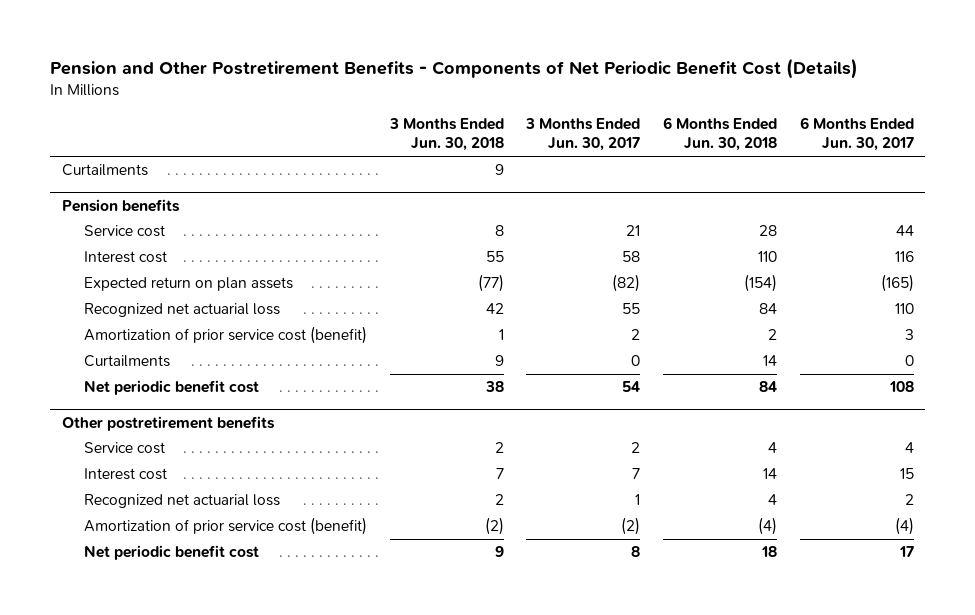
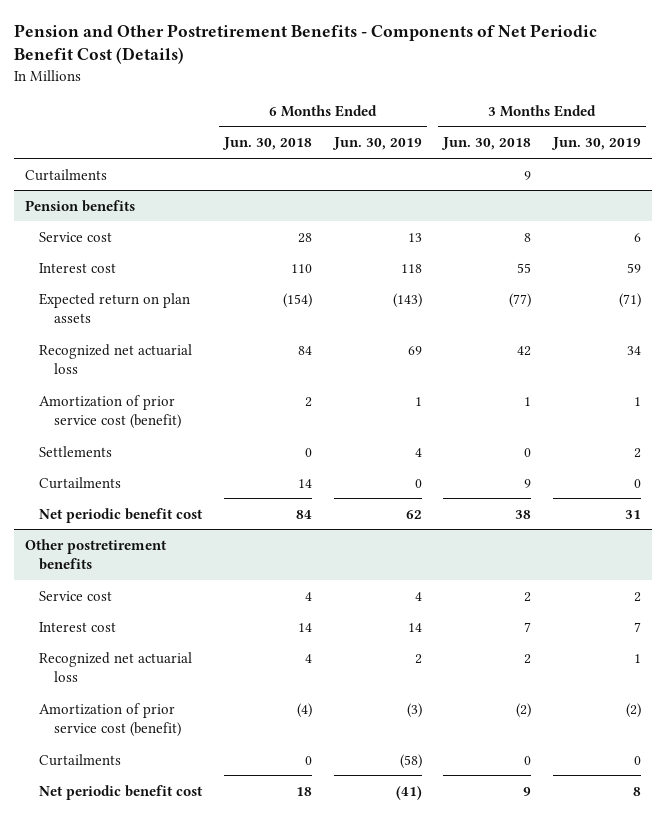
[525,118,641,152] 3 Months Ended Jun. 30, 2017 -> none
[799,117,914,152] 6 Months Ended Jun. 30, 2017 -> none
none -> [331,137,422,151] Jun. 30, 2019
none -> [550,137,641,151] Jun. 30, 2019
none -> [39,445,113,457] Settlements
none -> [39,753,122,766] Curtailments

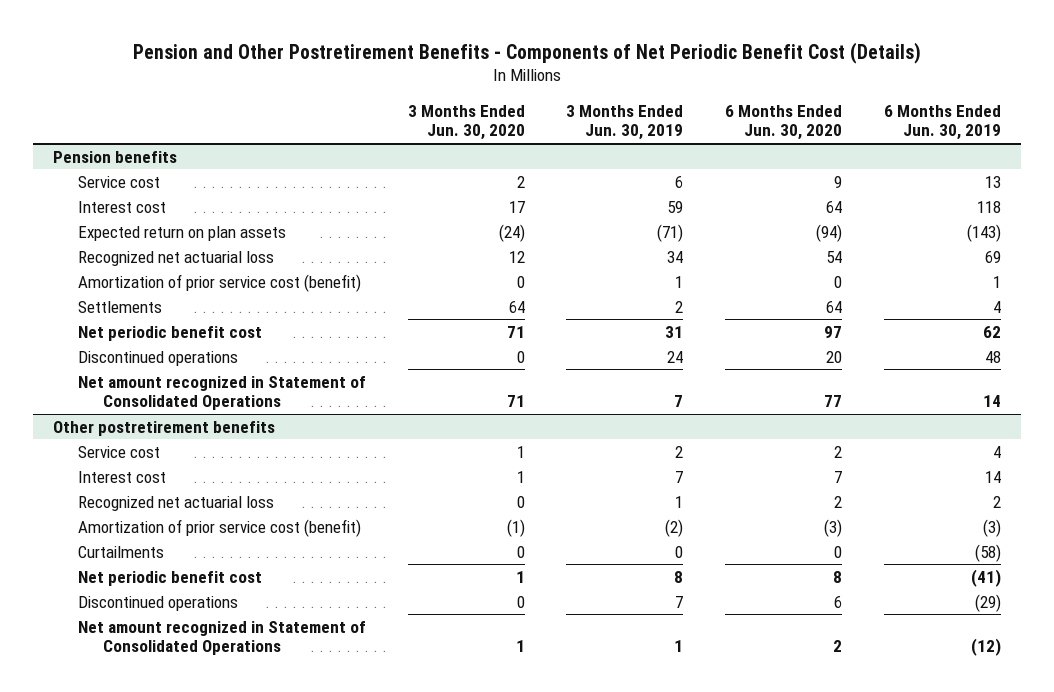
[221,137,312,151] Jun. 30, 2018 -> none
[441,137,532,151] Jun. 30, 2018 -> none
none -> [407,104,525,141] 3 Months Ended Jun. 30, 2020
none -> [724,104,842,141] 6 Months Ended Jun. 30, 2020
[24,168,107,181] Curtailments -> none
[39,476,122,489] Curtailments -> none
none -> [78,350,239,366] Discontinued operations
none -> [78,375,367,411] Net amount recognized in Statement of Consolidated Operations
none -> [78,595,239,611] Discontinued operations
none -> [78,620,367,656] Net amount recognized in Statement of Consolidated Operations

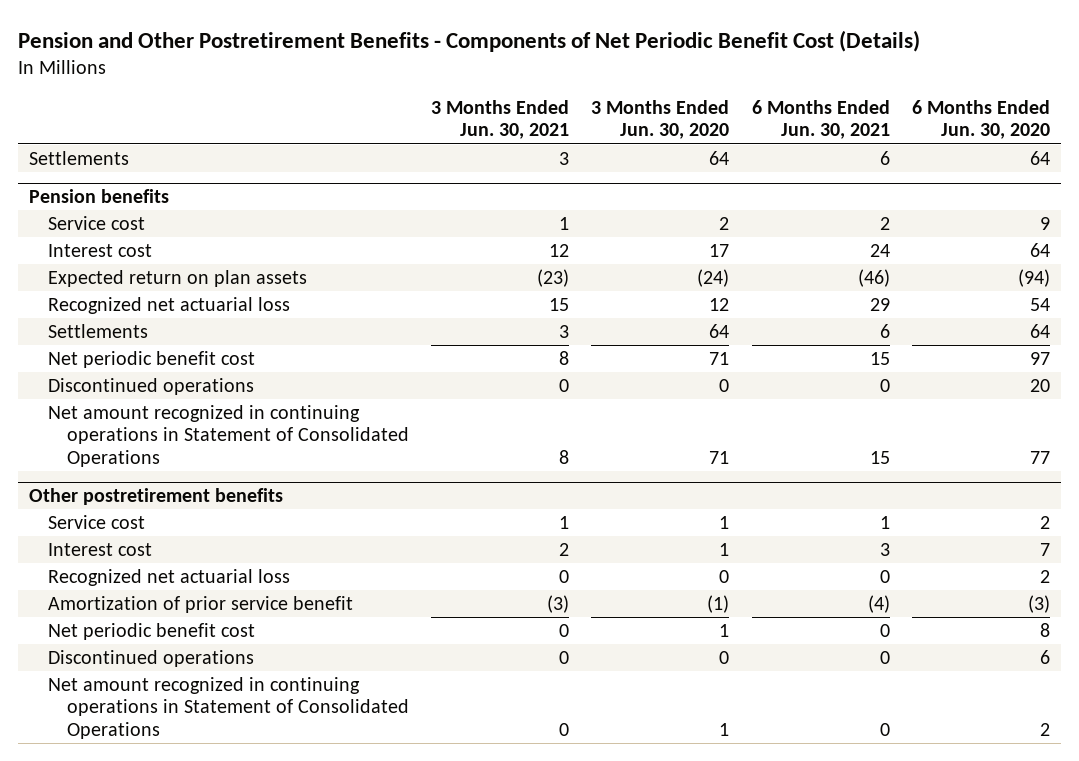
[566,104,684,141] 3 Months Ended Jun. 30, 2019 -> none
[883,104,1001,141] 6 Months Ended Jun. 30, 2019 -> none
none -> [431,99,570,140] 3 Months Ended Jun. 30, 2021
none -> [751,99,890,140] 6 Months Ended Jun. 30, 2021
none -> [28,150,129,165] Settlements
[78,273,362,292] Amortization of prior service cost (benefit) -> none
[78,375,367,411] Net amount recognized in Statement of Consolidated Operations -> [48,404,410,467] Net amount recognized in continuing operations in Statement of Consolidated Operations
[78,545,165,558] Curtailments -> none
[78,518,362,537] Amortization of prior service cost (benefit) -> [48,595,354,613] Amortization of prior service benefit
[78,620,367,656] Net amount recognized in Statement of Consolidated Operations -> [48,676,410,739] Net amount recognized in continuing operations in Statement of Consolidated Operations

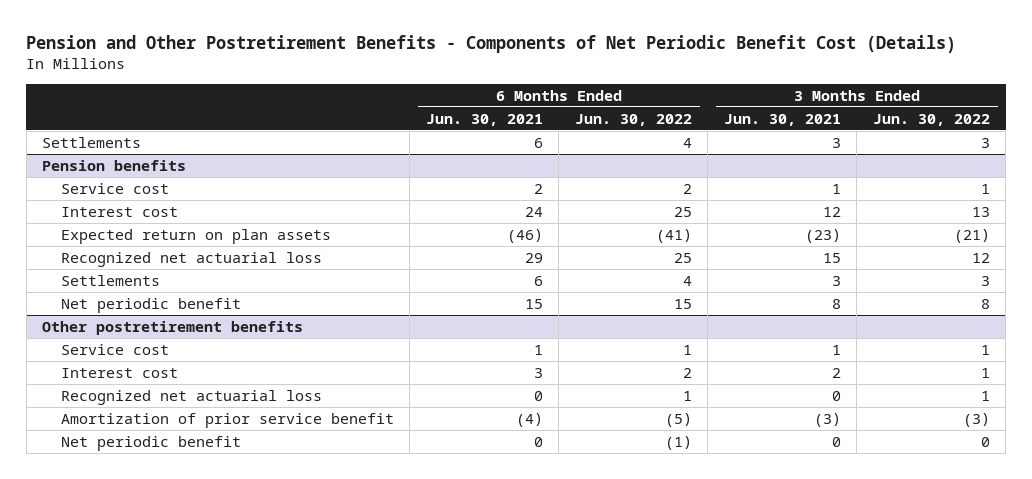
[591,99,730,140] 3 Months Ended Jun. 30, 2020 -> none
[911,99,1050,140] 6 Months Ended Jun. 30, 2020 -> none
none -> [574,113,692,126] Jun. 30, 2022
none -> [872,113,990,126] Jun. 30, 2022
[48,377,255,395] Discontinued operations -> none
[48,404,410,467] Net amount recognized in continuing operations in Statement of Consolidated Operations -> none
[48,350,256,368] Net periodic benefit cost -> [60,297,241,313] Net periodic benefit
[48,649,255,667] Discontinued operations -> none
[48,676,410,739] Net amount recognized in continuing operations in Statement of Consolidated Operations -> none
[48,622,256,640] Net periodic benefit cost -> [60,435,241,451] Net periodic benefit

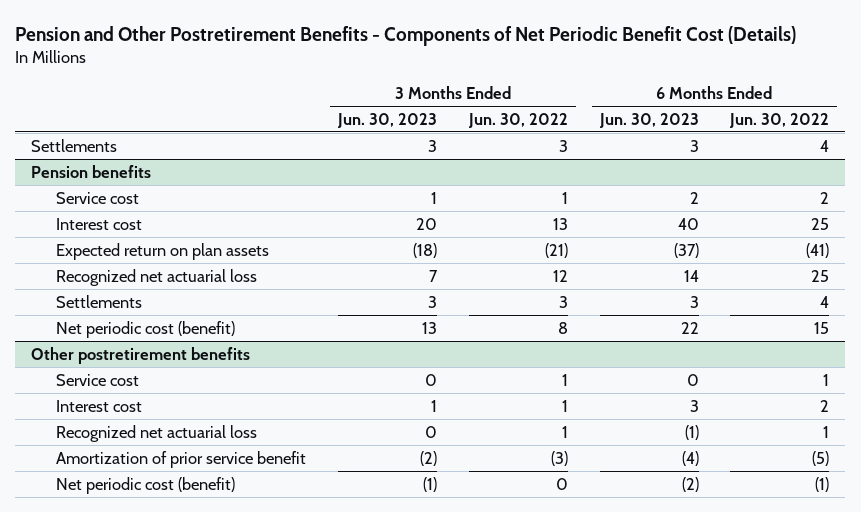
[425,113,543,126] Jun. 30, 2021 -> none
[723,113,841,126] Jun. 30, 2021 -> none
none -> [336,112,437,128] Jun. 30, 2023
none -> [598,112,699,128] Jun. 30, 2023
[60,297,241,313] Net periodic benefit -> [55,320,235,338] Net periodic cost (benefit)
[60,435,241,451] Net periodic benefit -> [55,476,235,494] Net periodic cost (benefit)

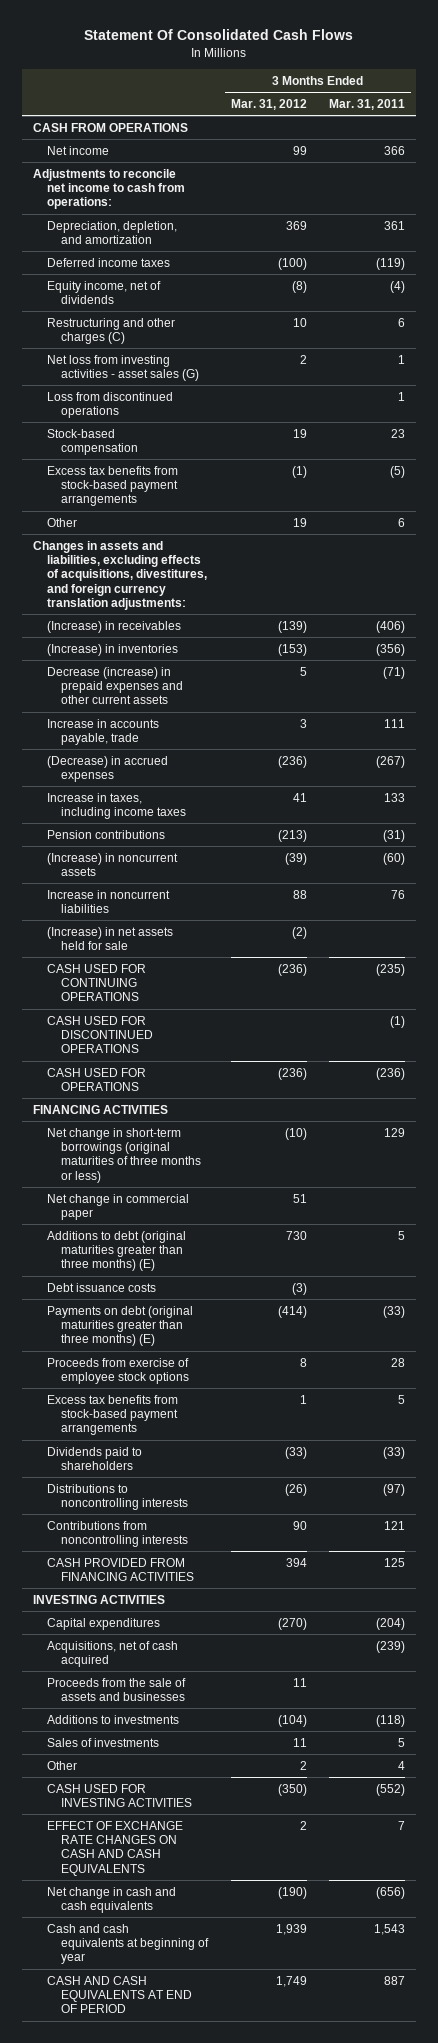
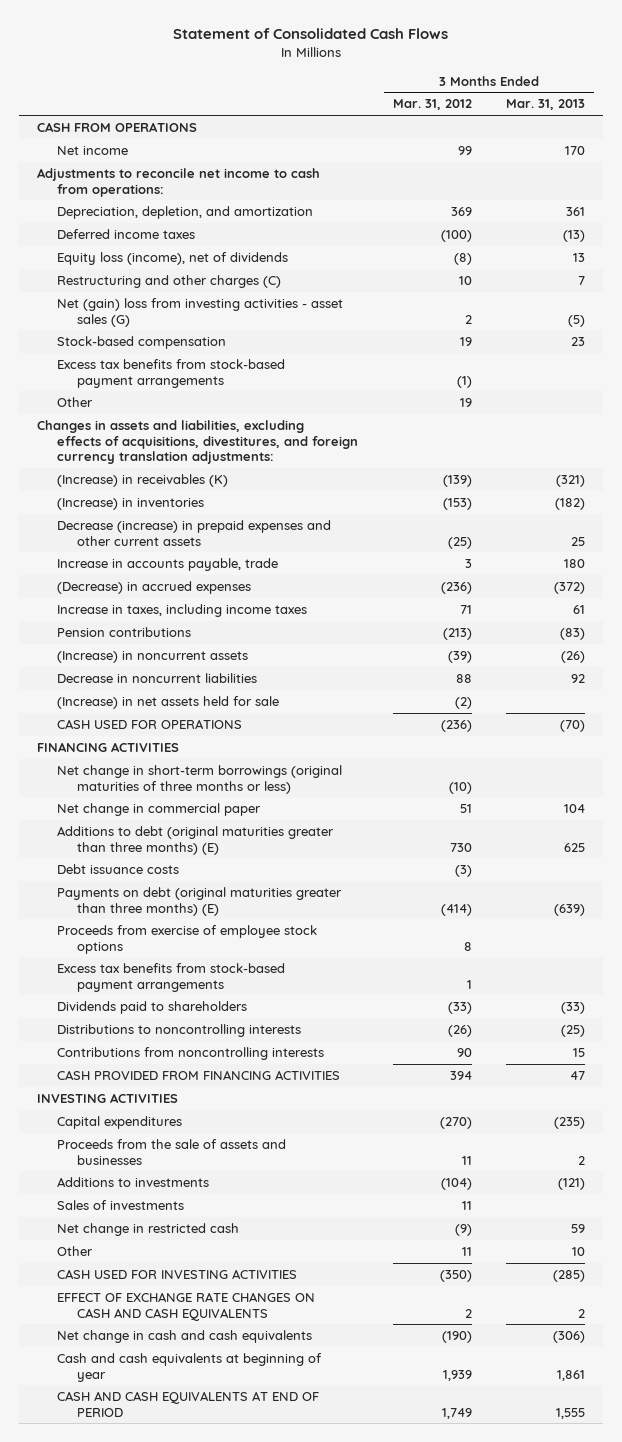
[83,29,353,41] Statement Of Consolidated Cash Flows -> [173,28,449,40] Statement of Consolidated Cash Flows
[329,98,406,110] Mar. 31, 2011 -> none
none -> [506,99,586,111] Mar. 31, 2013
[46,280,161,305] Equity income, net of dividends -> [56,251,288,265] Equity loss (income), net of dividends
[46,391,173,419] Loss from discontinued operations -> none
[46,354,200,382] Net loss from investing activities - asset sales (G) -> [56,297,343,327] Net (gain) loss from investing activities - asset sales (G)
[46,620,181,633] (Increase) in receivables -> [56,473,228,487] (Increase) in receivables (K)
[299,666,307,676] 5 -> [447,536,472,549] (25)
[292,792,307,802] 41 -> [459,604,472,614] 71
[46,889,170,914] Increase in noncurrent liabilities -> [56,672,257,683] Decrease in noncurrent liabilities
[46,963,146,1002] CASH USED FOR CONTINUING OPERATIONS -> none
[46,1015,154,1054] CASH USED FOR DISCONTINUED OPERATIONS -> none
[46,1640,178,1668] Acquisitions, net of cash acquired -> none
none -> [56,1222,239,1236] Net change in restricted cash
[299,1760,307,1770] 2 -> [461,1246,472,1256] 11

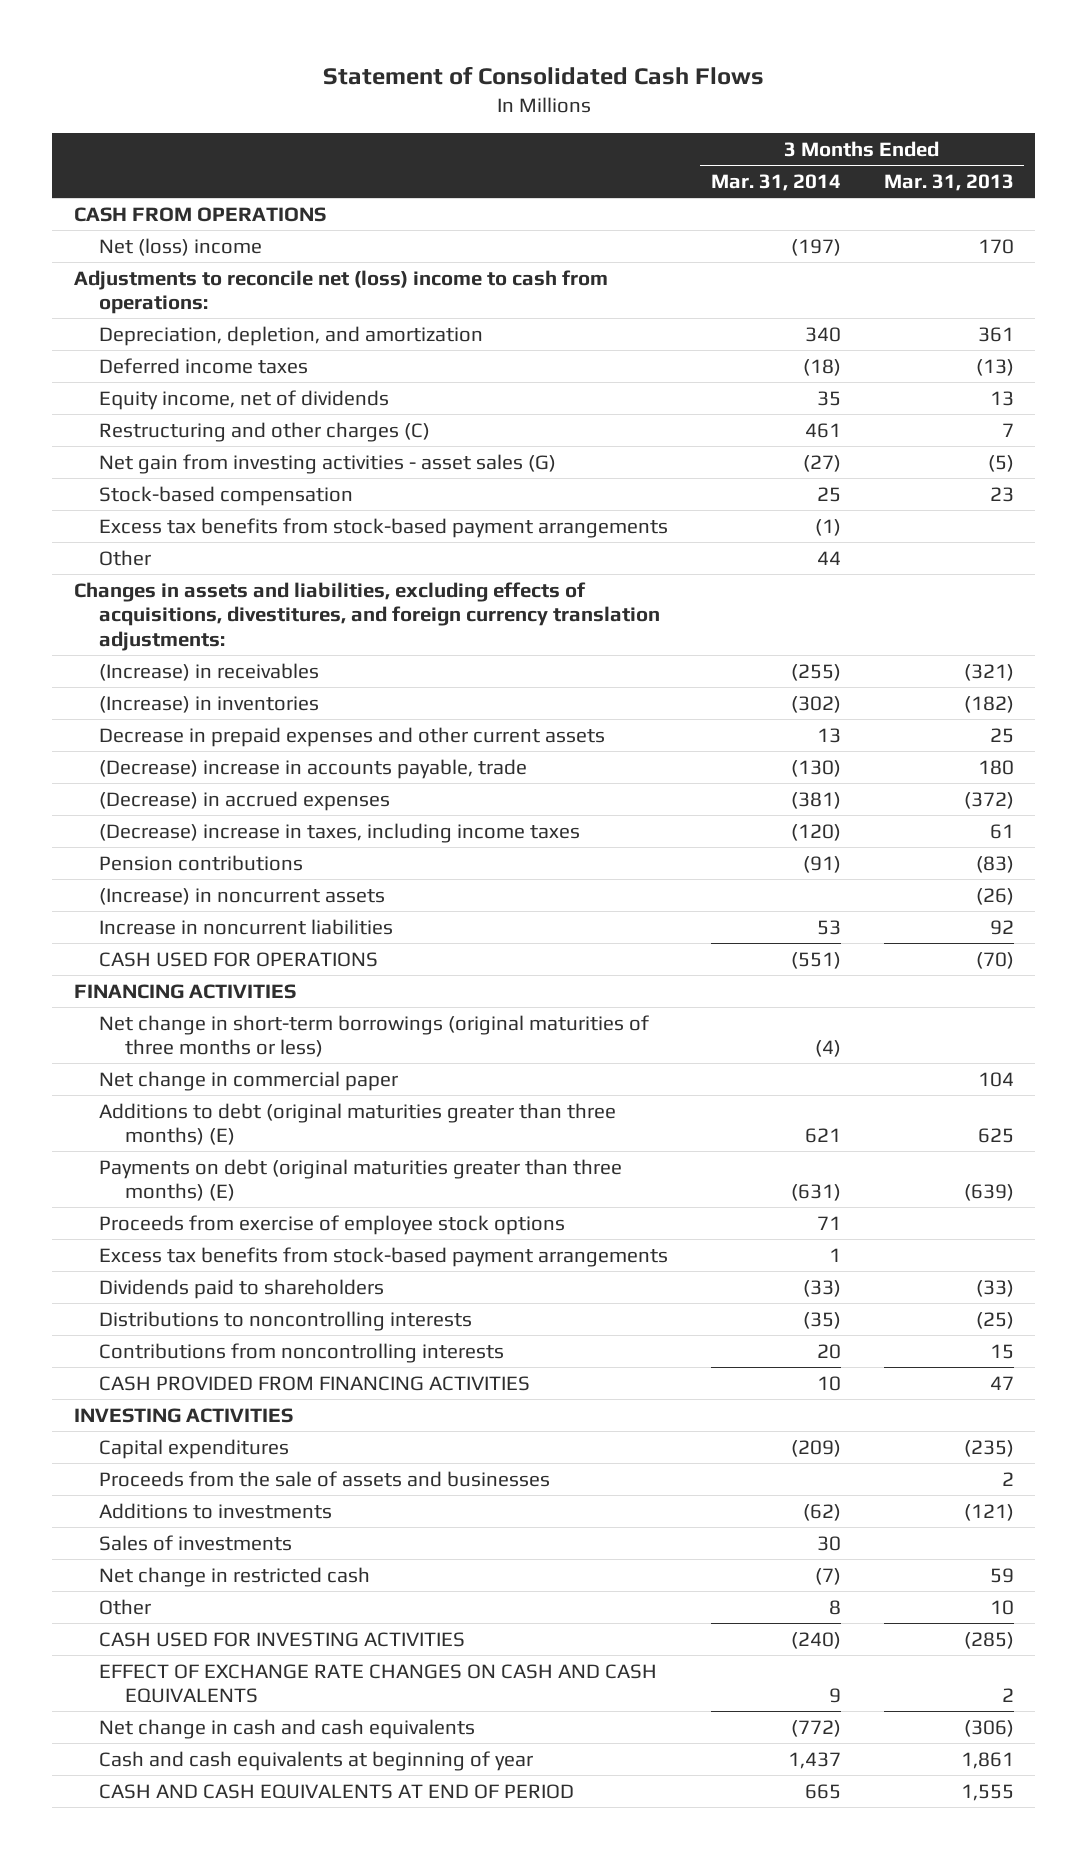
[392,99,472,111] Mar. 31, 2012 -> none
none -> [711,173,842,191] Mar. 31, 2014
[56,145,128,155] Net income -> [99,237,263,256] Net (loss) income
[36,167,320,197] Adjustments to reconcile net income to cash from operations: -> [73,269,608,315] Adjustments to reconcile net (loss) income to cash from operations:
[56,251,288,265] Equity loss (income), net of dividends -> [99,389,390,410] Equity income, net of dividends
[56,297,343,327] Net (gain) loss from investing activities - asset sales (G) -> [99,453,557,474] Net gain from investing activities - asset sales (G)
[56,473,228,487] (Increase) in receivables (K) -> [99,662,320,681] (Increase) in receivables
[56,519,331,546] Decrease (increase) in prepaid expenses and other current assets -> [99,726,606,747] Decrease in prepaid expenses and other current assets
[56,557,278,571] Increase in accounts payable, trade -> [99,758,528,779] (Decrease) increase in accounts payable, trade
[56,603,307,617] Increase in taxes, including income taxes -> [99,822,581,843] (Decrease) increase in taxes, including income taxes
[56,695,279,709] (Increase) in net assets held for sale -> none
[56,672,257,683] Decrease in noncurrent liabilities -> [99,918,394,935] Increase in noncurrent liabilities
[56,863,179,874] Debt issuance costs -> none

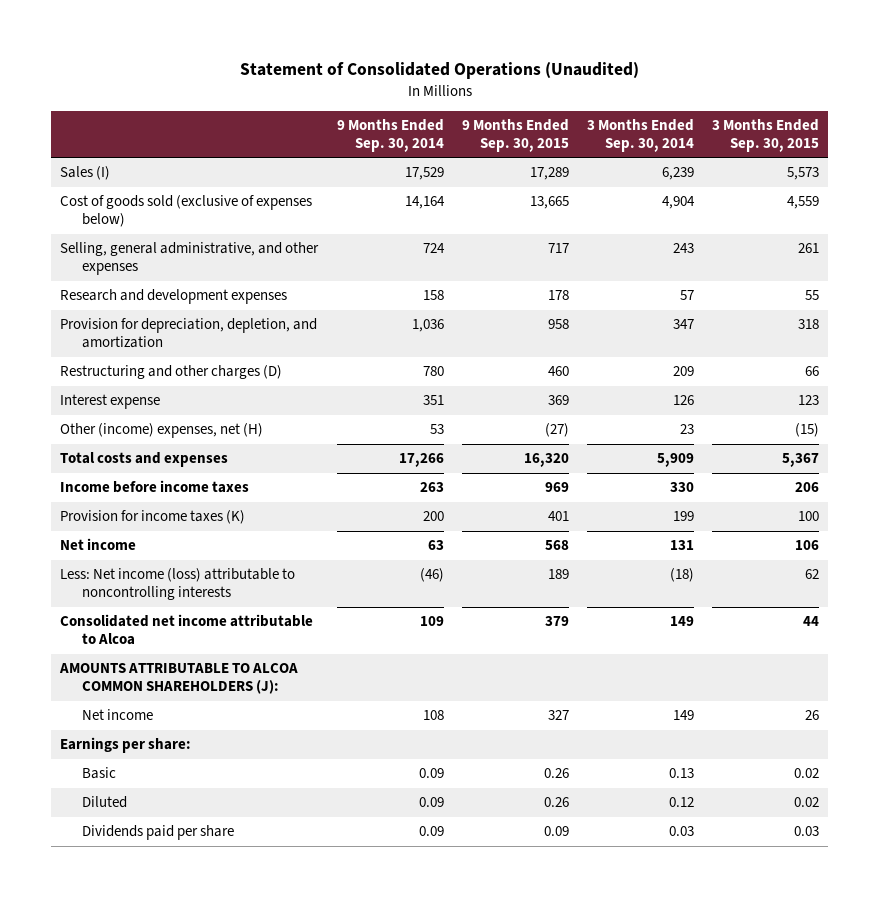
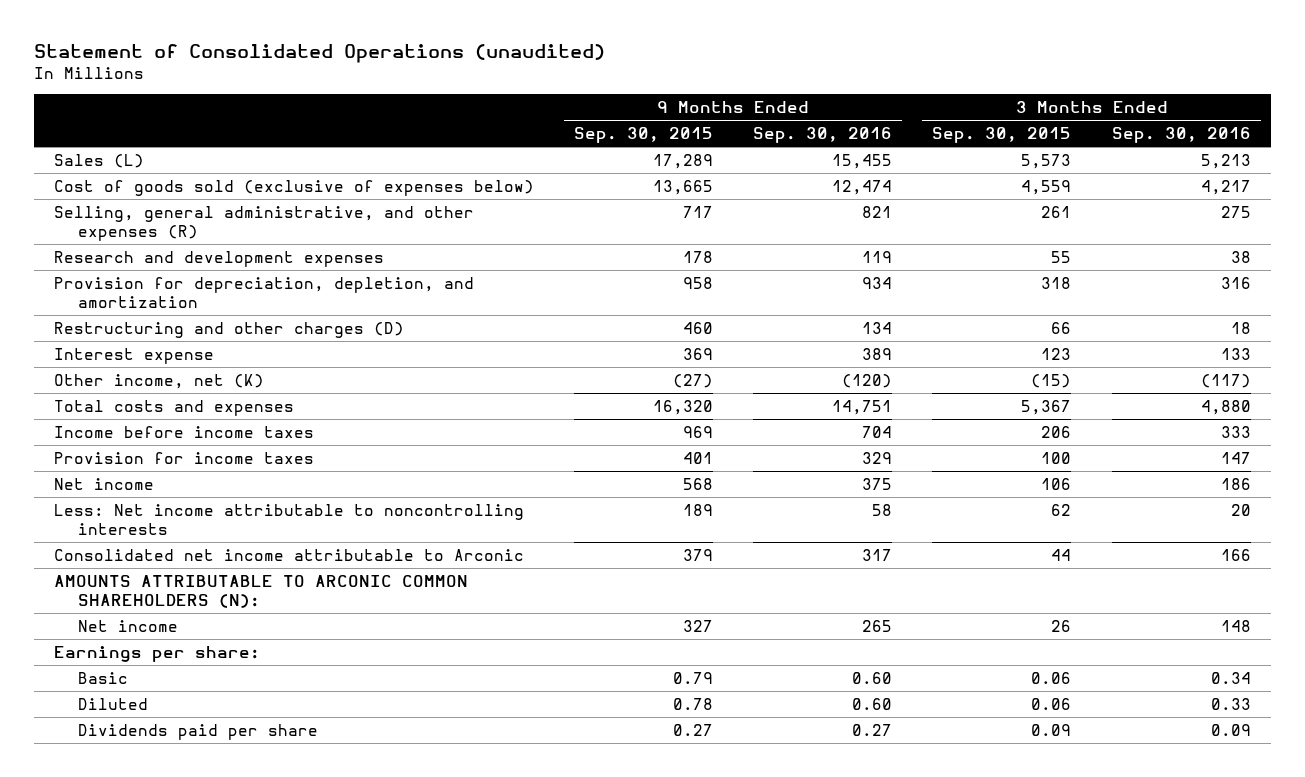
[239,61,639,79] Statement of Consolidated Operations (Unaudited) -> [33,44,605,64] Statement of Consolidated Operations (unaudited)
[336,119,444,152] 9 Months Ended Sep. 30, 2014 -> none
[587,119,695,152] 3 Months Ended Sep. 30, 2014 -> none
none -> [753,127,893,144] Sep. 30, 2016
none -> [1111,127,1251,144] Sep. 30, 2016
[60,166,111,181] Sales (I) -> [53,153,144,168] Sales (L)
[60,242,320,276] Selling, general administrative, and other expenses -> [53,205,474,241] Selling, general administrative, and other expenses (R)
[60,423,264,439] Other (income) expenses, net (H) -> [53,373,264,389] Other income, net (K)
[60,510,246,525] Provision for income taxes (K) -> [53,451,314,464] Provision for income taxes
[60,568,296,601] Less: Net income (loss) attributable to noncontrolling interests -> [53,503,524,535] Less: Net income attributable to noncontrolling interests
[60,614,314,646] Consolidated net income attributable to Alcoa -> [53,548,524,561] Consolidated net income attributable to Arconic
[59,663,299,695] AMOUNTS ATTRIBUTABLE TO ALCOA COMMON SHAREHOLDERS (J): -> [53,574,468,608] AMOUNTS ATTRIBUTABLE TO ARCONIC COMMON SHAREHOLDERS (N):
[543,768,569,779] 0.26 -> [673,671,714,684] 0.79
[794,768,820,779] 0.02 -> [1031,671,1072,684] 0.06
[543,797,569,808] 0.26 -> [673,697,714,710] 0.78
[794,797,820,808] 0.02 -> [1031,697,1072,710] 0.06
[543,826,569,837] 0.09 -> [673,723,714,736] 0.27
[794,826,820,837] 0.03 -> [1031,723,1072,736] 0.09

